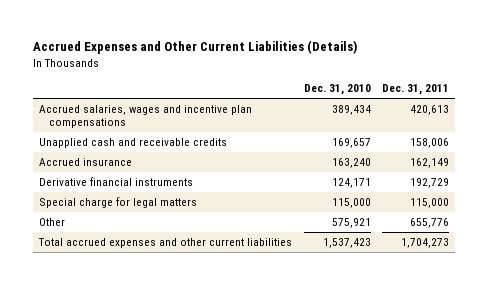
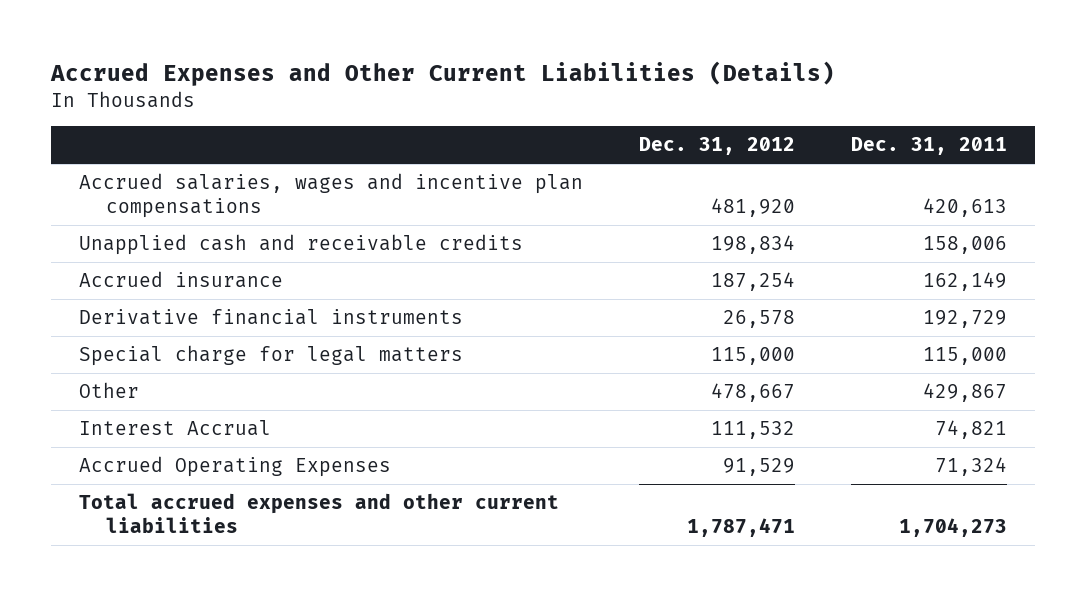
[303,84,371,96] Dec. 31, 2010 -> none
none -> [639,137,796,156] Dec. 31, 2012
[410,218,450,229] 655,776 -> [923,383,1008,403] 429,867
none -> [78,420,271,437] Interest Accrual
none -> [78,456,391,478] Accrued Operating Expenses

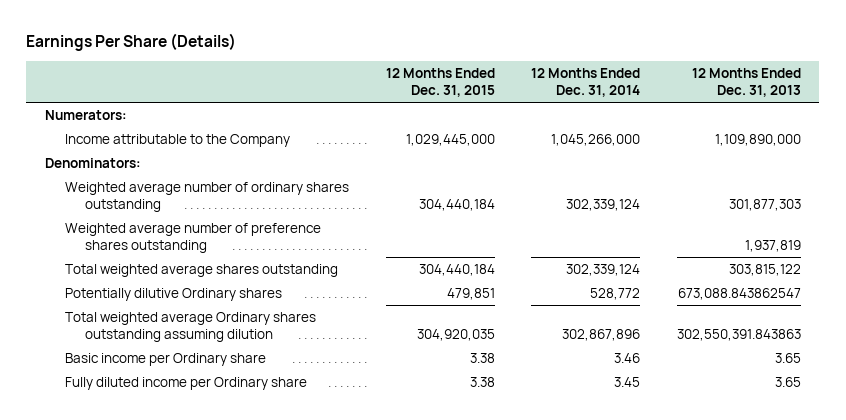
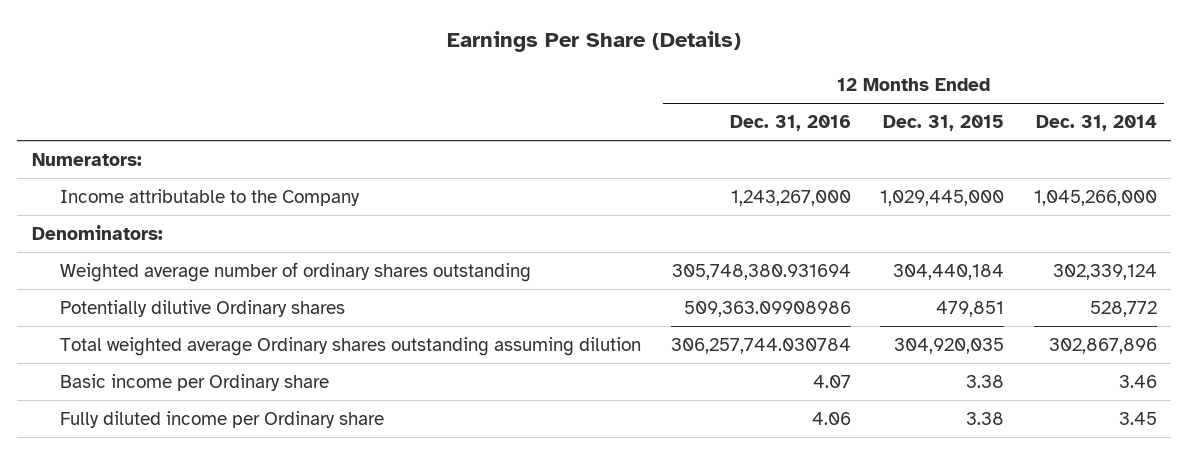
[691,67,801,98] 12 Months Ended Dec. 31, 2013 -> none
none -> [729,115,851,132] Dec. 31, 2016
[64,222,321,254] Weighted average number of preference shares outstanding -> none
[64,263,338,277] Total weighted average shares outstanding -> none

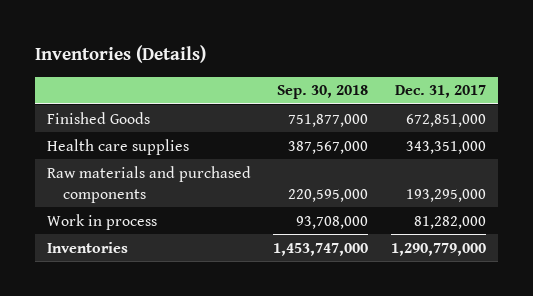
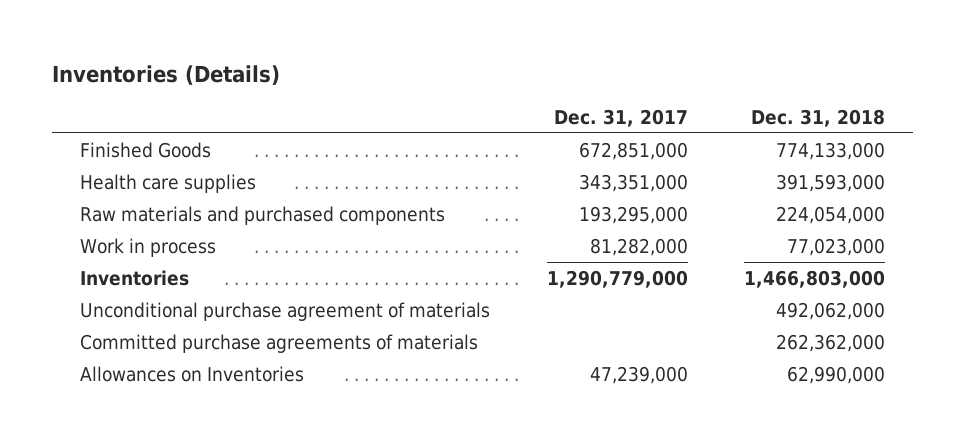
[277,85,369,100] Sep. 30, 2018 -> none
none -> [751,109,886,128] Dec. 31, 2018
none -> [80,301,491,321] Unconditional purchase agreement of materials
none -> [80,333,479,353] Committed purchase agreements of materials
none -> [80,365,305,382] Allowances on Inventories

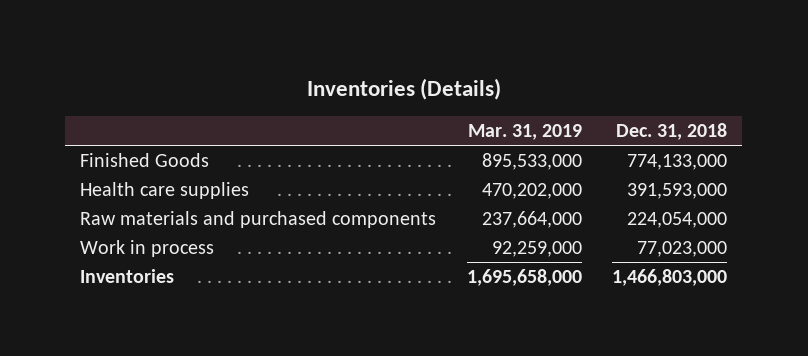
[553,109,688,128] Dec. 31, 2017 -> none
none -> [467,124,582,141] Mar. 31, 2019
[80,301,491,321] Unconditional purchase agreement of materials -> none
[80,333,479,353] Committed purchase agreements of materials -> none
[80,365,305,382] Allowances on Inventories -> none

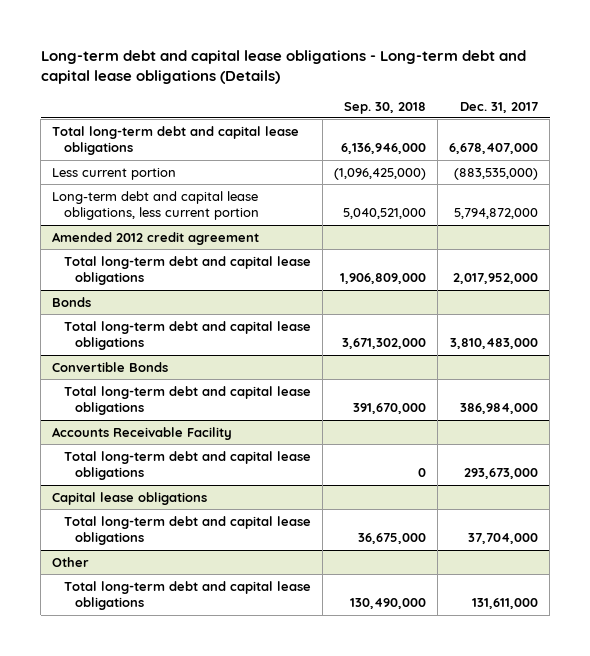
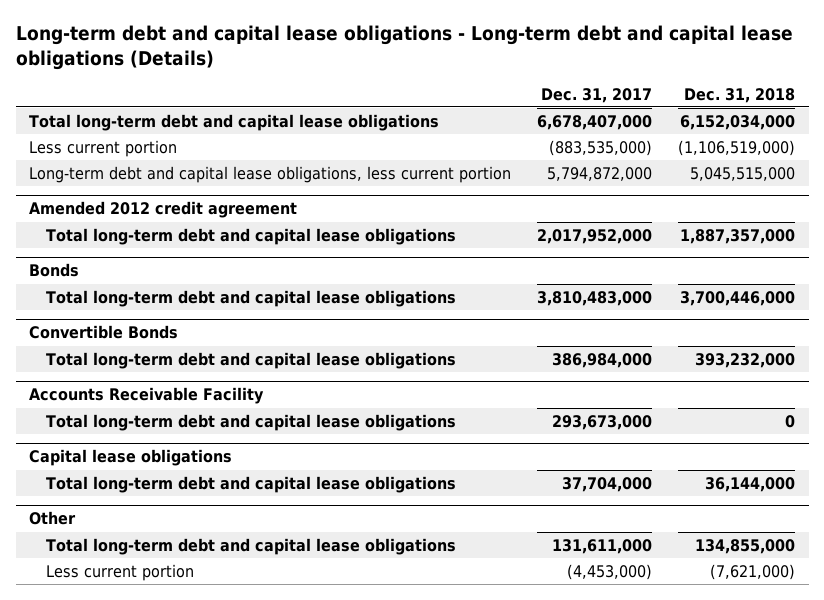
[343,101,426,114] Sep. 30, 2018 -> none
none -> [684,87,796,103] Dec. 31, 2018
none -> [46,563,195,581] Less current portion

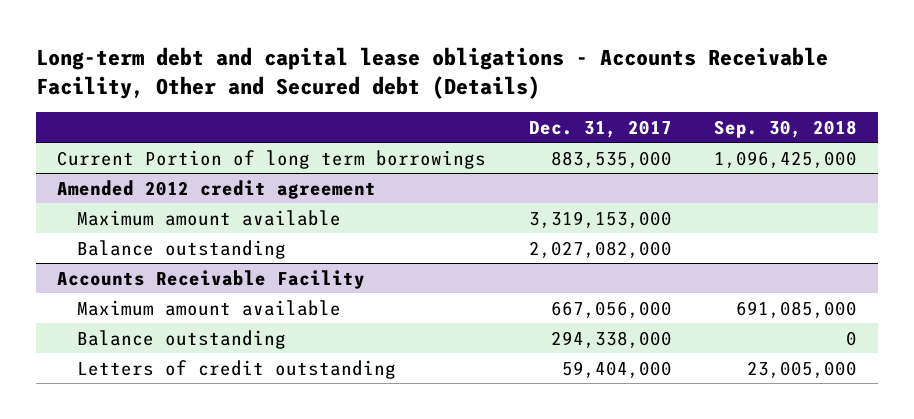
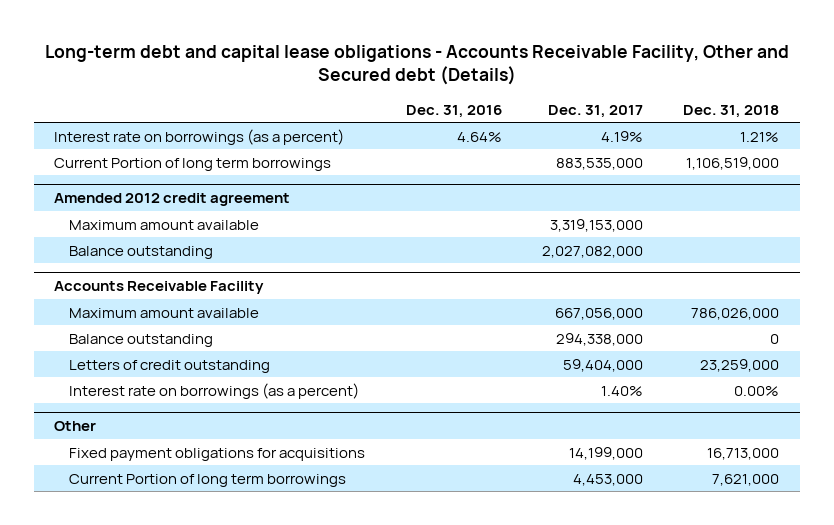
[713,119,857,138] Sep. 30, 2018 -> none
none -> [405,104,502,118] Dec. 31, 2016
none -> [683,104,780,118] Dec. 31, 2018
none -> [54,128,345,145] Interest rate on borrowings (as a percent)
none -> [69,382,360,399] Interest rate on borrowings (as a percent)
none -> [54,421,97,432] Other
none -> [69,447,366,461] Fixed payment obligations for acquisitions
none -> [69,473,347,487] Current Portion of long term borrowings

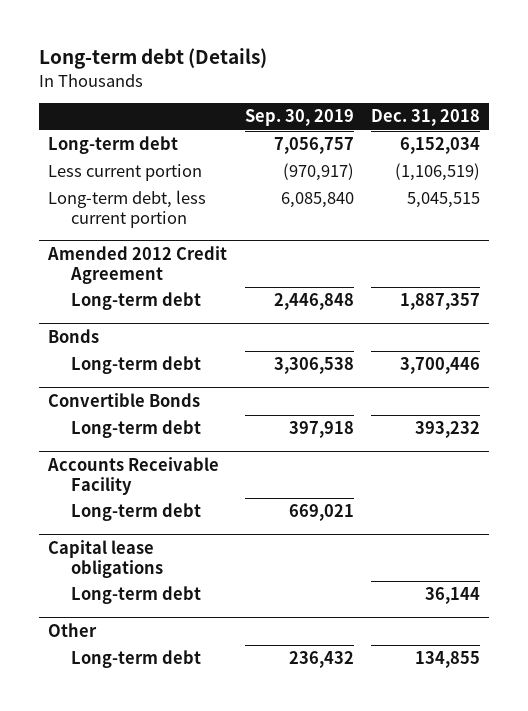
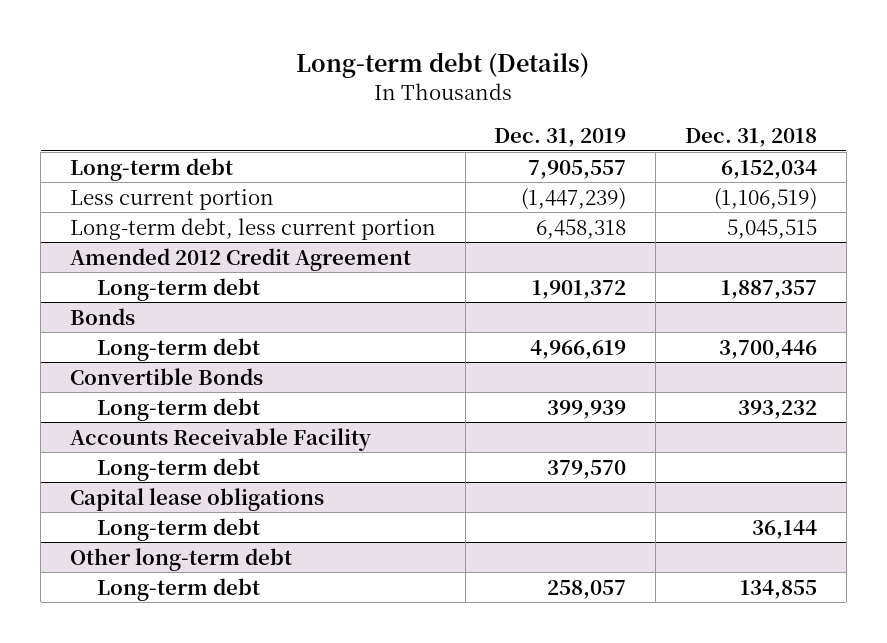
[244,109,354,127] Sep. 30, 2019 -> none
none -> [494,128,627,148] Dec. 31, 2019
[47,623,97,638] Other -> [69,547,292,571] Other long-term debt

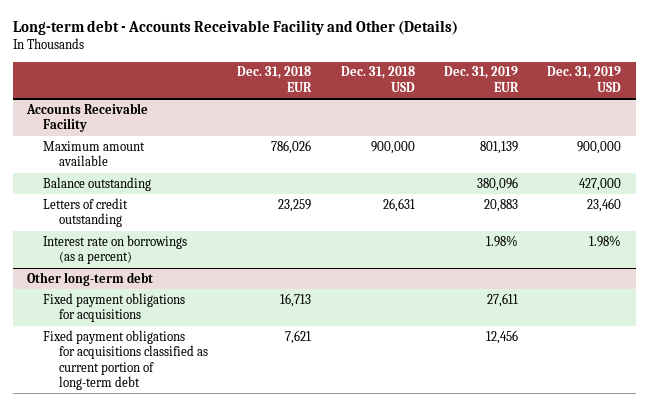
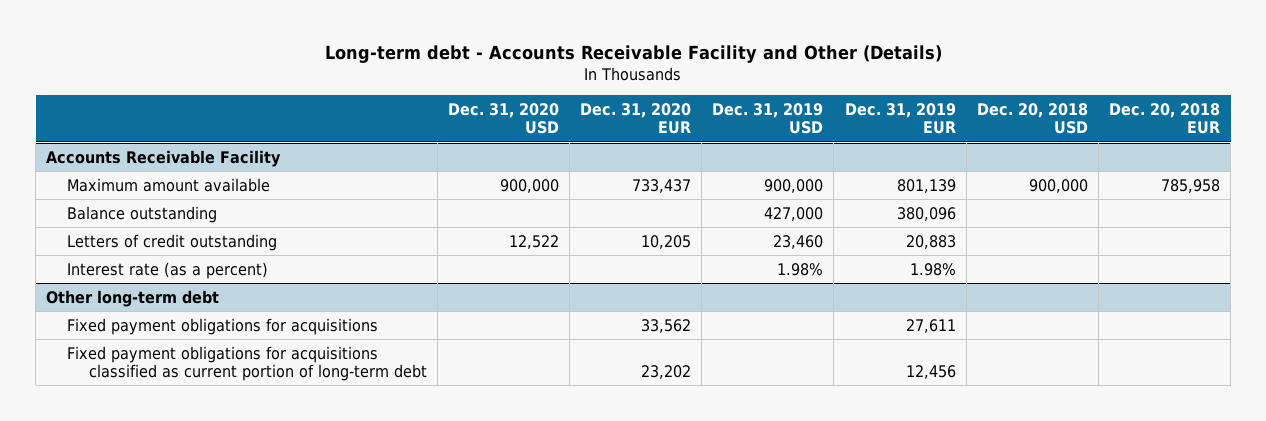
[237,66,313,92] Dec. 31, 2018 EUR -> none
[340,66,415,92] Dec. 31, 2018 USD -> none
none -> [447,102,559,135] Dec. 31, 2020 USD
none -> [580,102,692,135] Dec. 31, 2020 EUR
none -> [976,102,1088,135] Dec. 20, 2018 USD
none -> [1109,102,1221,135] Dec. 20, 2018 EUR
[43,234,188,265] Interest rate on borrowings (as a percent) -> [67,261,269,279] Interest rate (as a percent)

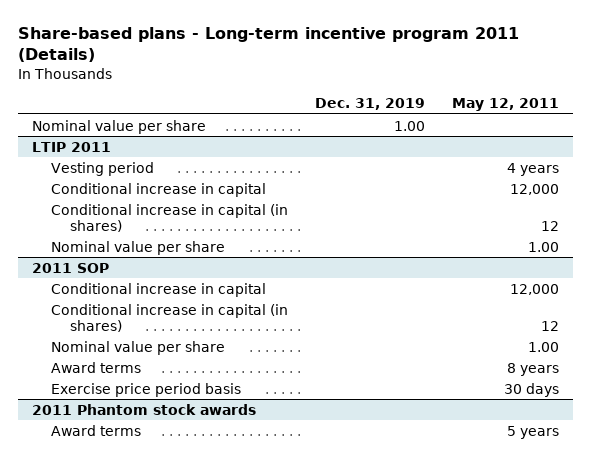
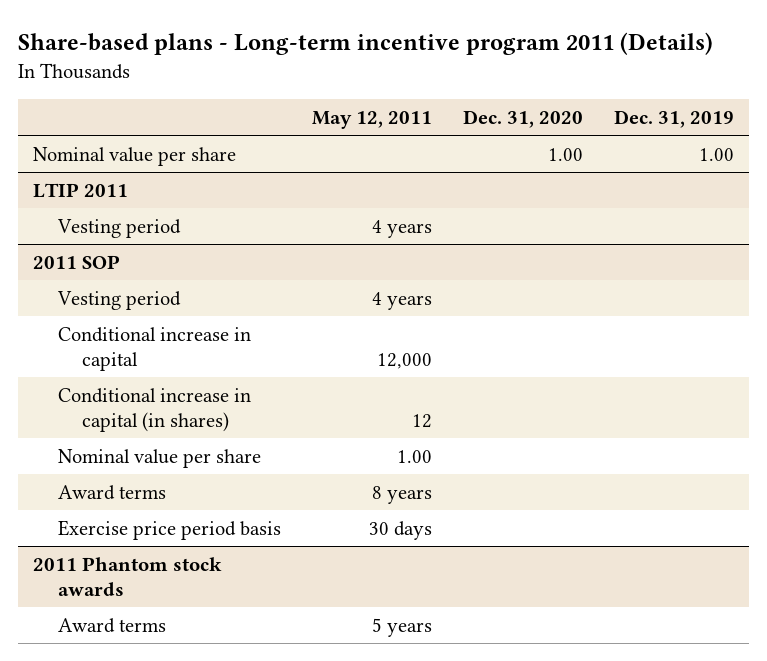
none -> [462,109,583,128] Dec. 31, 2020
[50,182,266,197] Conditional increase in capital -> none
[50,203,288,232] Conditional increase in capital (in shares) -> none
[50,240,225,255] Nominal value per share -> none
none -> [56,290,181,310] Vesting period

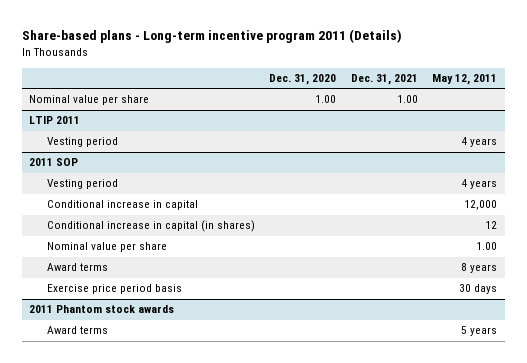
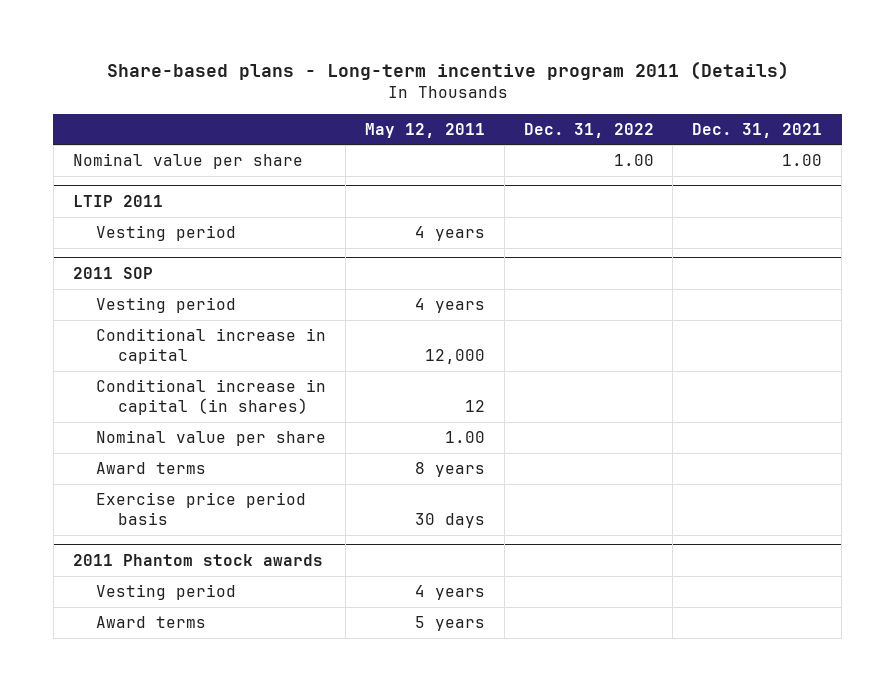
[269,74,337,86] Dec. 31, 2020 -> none
none -> [523,122,654,138] Dec. 31, 2022
none -> [95,583,236,600] Vesting period

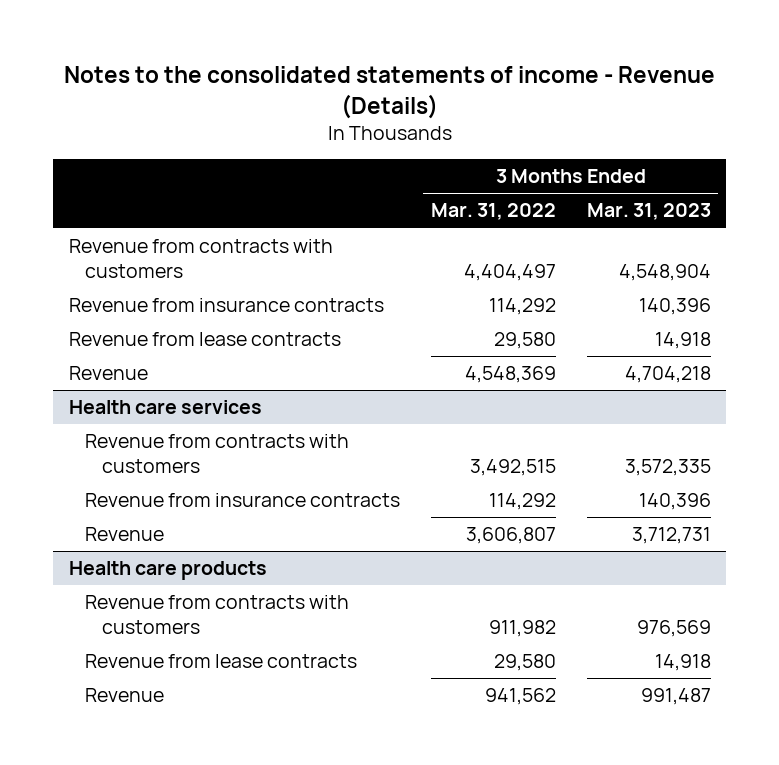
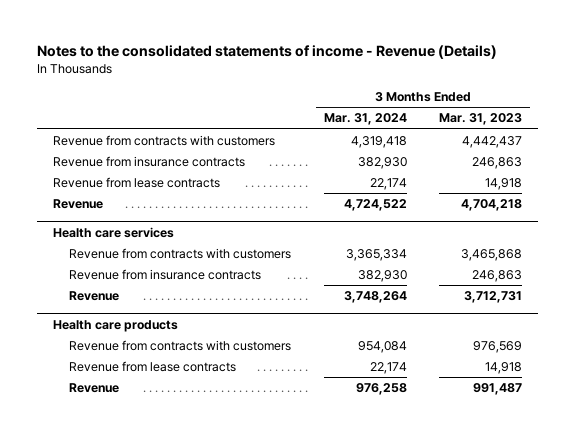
[430,203,556,221] Mar. 31, 2022 -> none
none -> [323,113,407,126] Mar. 31, 2024
[618,264,711,282] 4,548,904 -> [462,136,523,149] 4,442,437
[638,298,711,316] 140,396 -> [472,157,523,170] 246,863
[624,459,711,477] 3,572,335 -> [461,249,523,262] 3,465,868
[638,493,711,511] 140,396 -> [472,270,523,283] 246,863

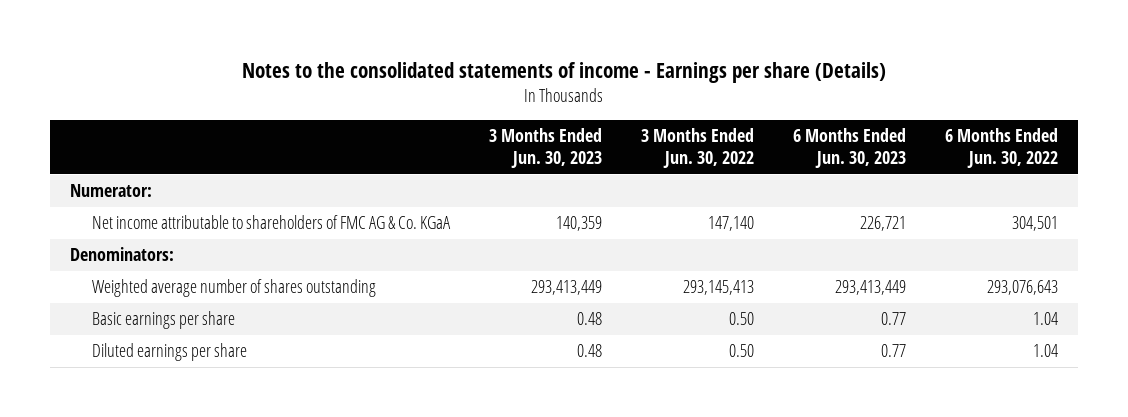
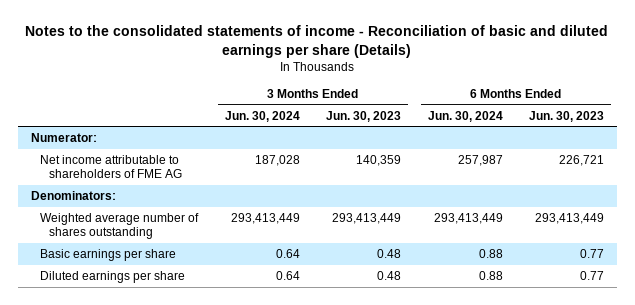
[242,61,887,83] Notes to the consolidated statements of income - Earnings per share (Details) -> [25,25,609,58] Notes to the consolidated statements of income - Reconciliation of basic and diluted earnings per share (Details)
[640,127,754,169] 3 Months Ended Jun. 30, 2022 -> none
[945,127,1059,169] 6 Months Ended Jun. 30, 2022 -> none
none -> [224,110,300,122] Jun. 30, 2024
none -> [427,110,503,122] Jun. 30, 2024
[91,215,451,230] Net income attributable to shareholders of FMC AG & Co. KGaA -> [40,155,183,179] Net income attributable to shareholders of FME AG

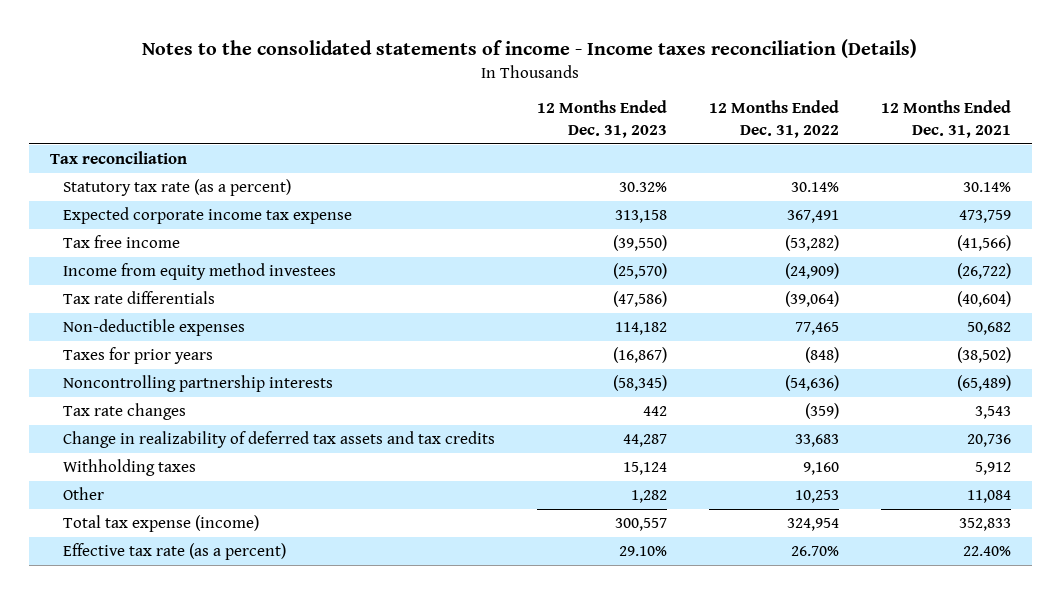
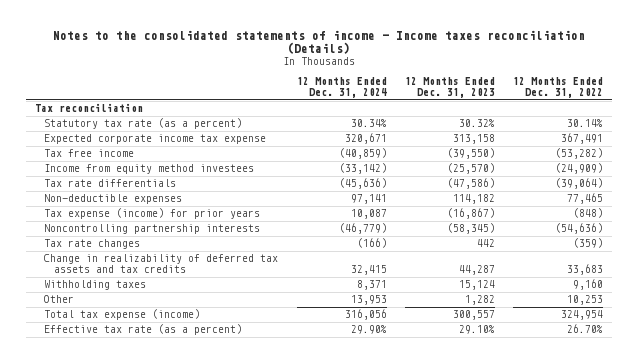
[880,100,1011,139] 12 Months Ended Dec. 31, 2021 -> none
none -> [296,77,387,99] 12 Months Ended Dec. 31, 2024
[63,347,214,365] Taxes for prior years -> [44,208,261,220] Tax expense (income) for prior years

